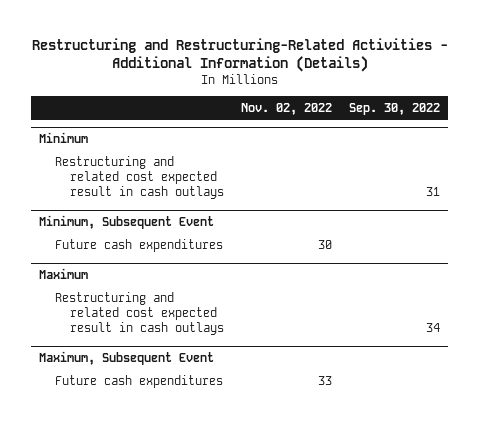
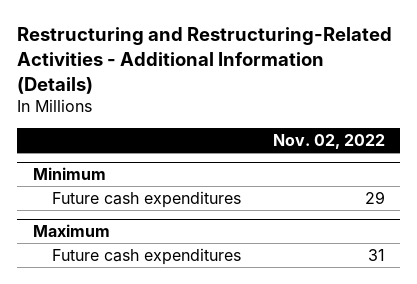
[348,103,440,116] Sep. 30, 2022 -> none
[54,155,224,199] Restructuring and related cost expected result in cash outlays -> none
[39,215,215,230] Minimum, Subsequent Event -> none
[54,238,223,252] Future cash expenditures -> none
none -> [52,190,242,208] Future cash expenditures
[54,291,224,335] Restructuring and related cost expected result in cash outlays -> none
[39,351,215,366] Maximum, Subsequent Event -> none
[54,374,223,388] Future cash expenditures -> none
none -> [52,247,242,265] Future cash expenditures

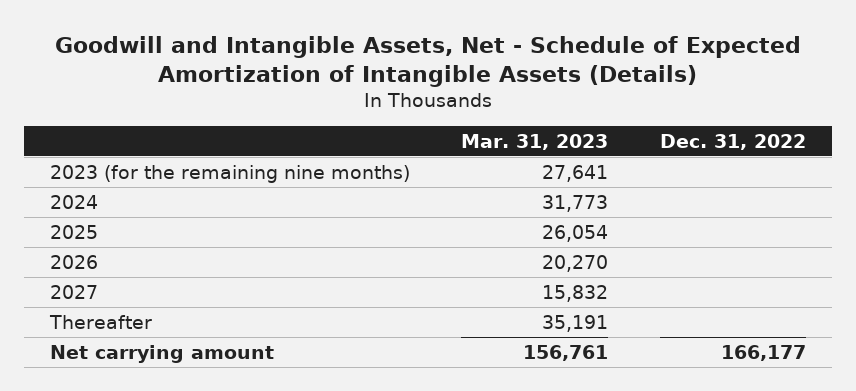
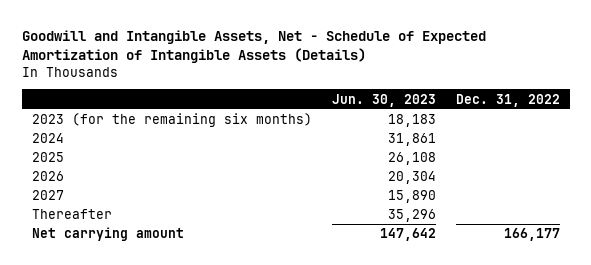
[461,133,609,150] Mar. 31, 2023 -> none
none -> [331,93,436,107] Jun. 30, 2023
[49,164,410,183] 2023 (for the remaining nine months) -> [31,113,312,128] 2023 (for the remaining six months)

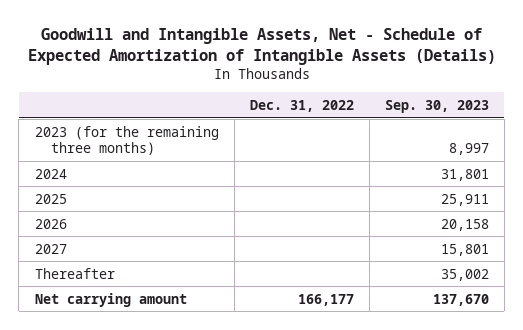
[331,93,436,107] Jun. 30, 2023 -> none
none -> [384,99,489,113] Sep. 30, 2023
[31,113,312,128] 2023 (for the remaining six months) -> [34,125,219,156] 2023 (for the remaining three months)

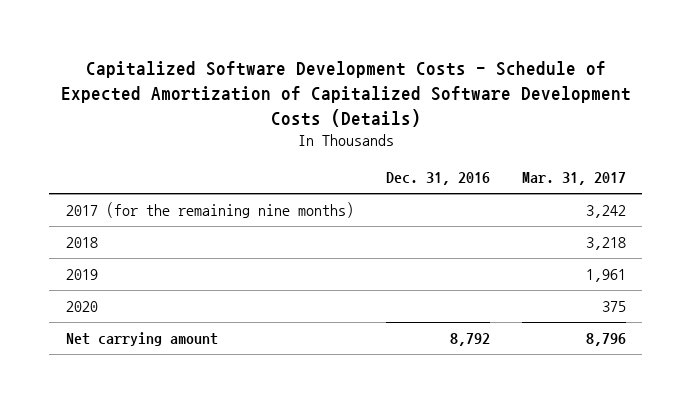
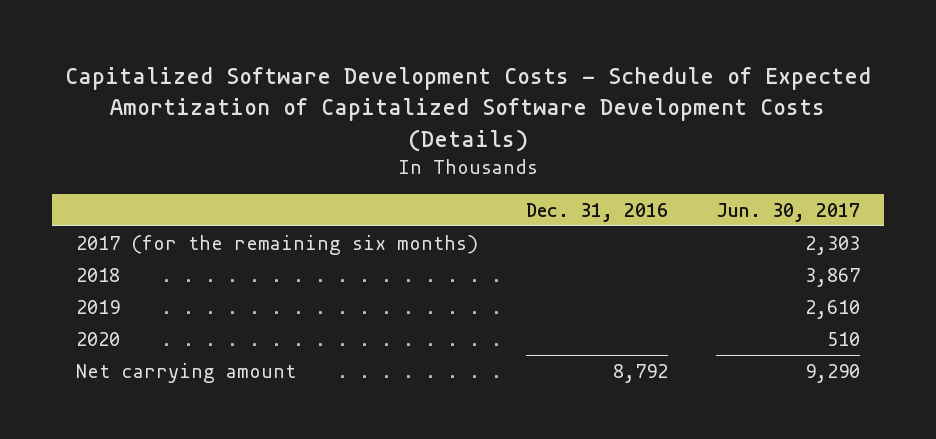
[521,172,626,186] Mar. 31, 2017 -> none
none -> [715,202,860,222] Jun. 30, 2017
[65,202,354,219] 2017 (for the remaining nine months) -> [76,234,479,255] 2017 (for the remaining six months)

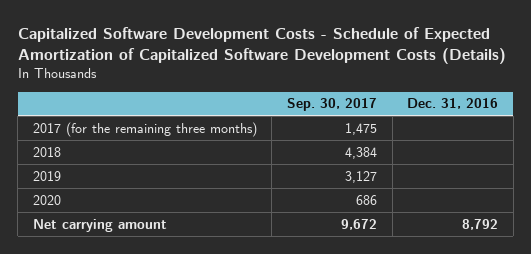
[715,202,860,222] Jun. 30, 2017 -> none
none -> [286,98,377,112] Sep. 30, 2017
[76,234,479,255] 2017 (for the remaining six months) -> [32,121,257,137] 2017 (for the remaining three months)

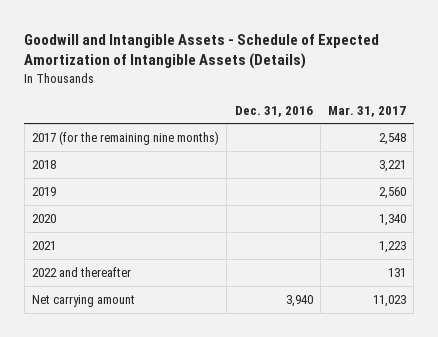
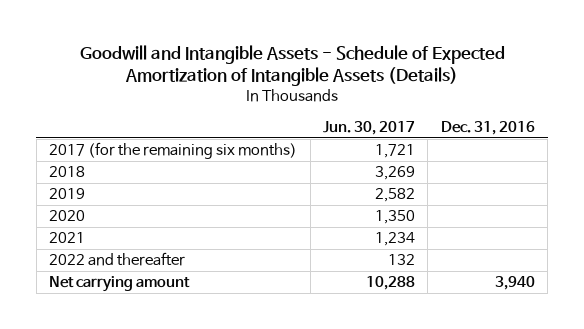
[327,105,406,117] Mar. 31, 2017 -> none
none -> [322,120,415,135] Jun. 30, 2017
[32,131,220,146] 2017 (for the remaining nine months) -> [49,142,298,160] 2017 (for the remaining six months)

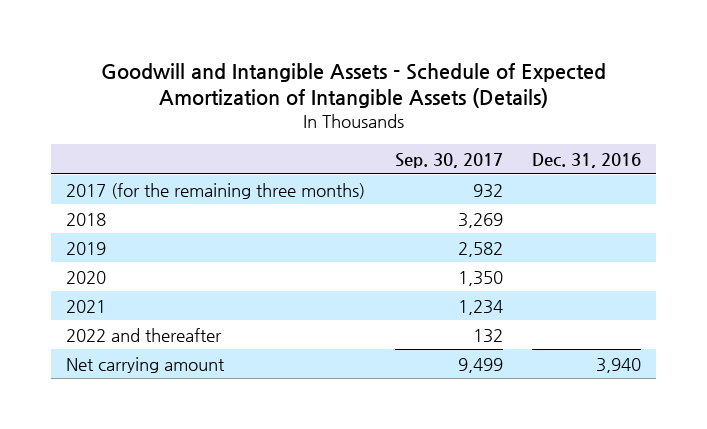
[322,120,415,135] Jun. 30, 2017 -> none
none -> [394,152,503,168] Sep. 30, 2017
[49,142,298,160] 2017 (for the remaining six months) -> [66,182,366,199] 2017 (for the remaining three months)

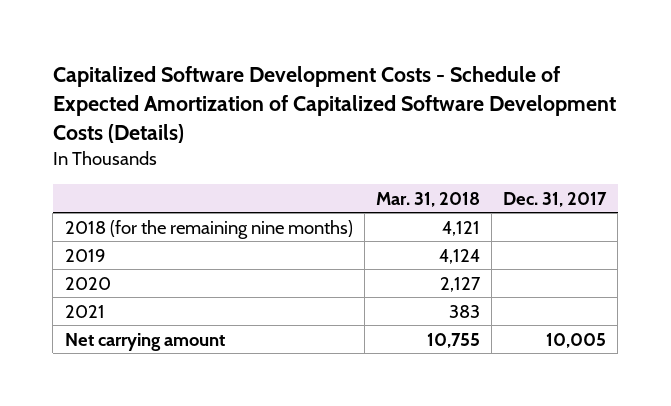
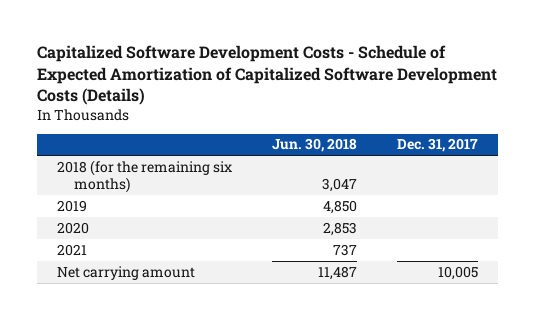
[375,191,480,207] Mar. 31, 2018 -> none
none -> [271,138,357,153] Jun. 30, 2018
[64,219,353,239] 2018 (for the remaining nine months) -> [56,159,232,193] 2018 (for the remaining six months)

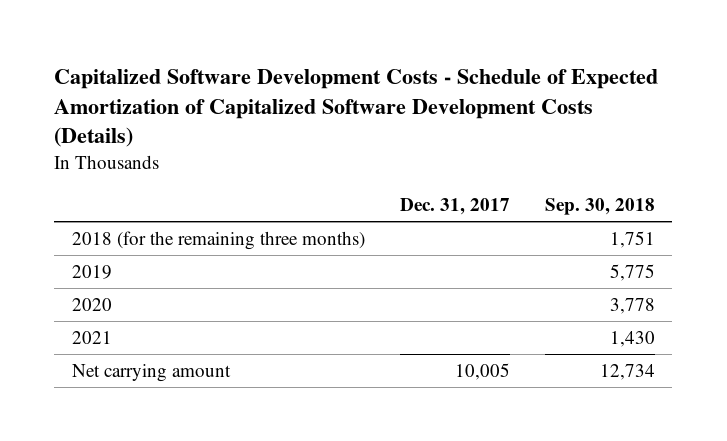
[271,138,357,153] Jun. 30, 2018 -> none
none -> [544,197,655,215] Sep. 30, 2018
[56,159,232,193] 2018 (for the remaining six months) -> [71,230,365,250] 2018 (for the remaining three months)

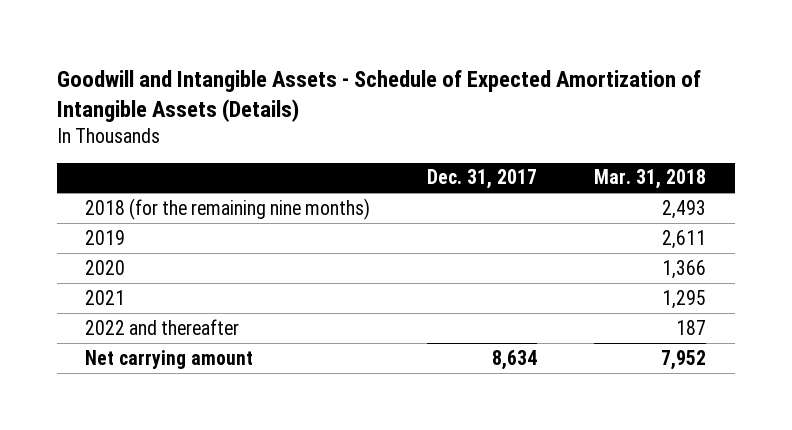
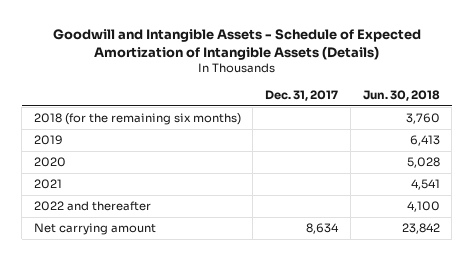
[594,169,707,190] Mar. 31, 2018 -> none
none -> [362,89,440,101] Jun. 30, 2018
[85,197,371,220] 2018 (for the remaining nine months) -> [33,113,241,126] 2018 (for the remaining six months)

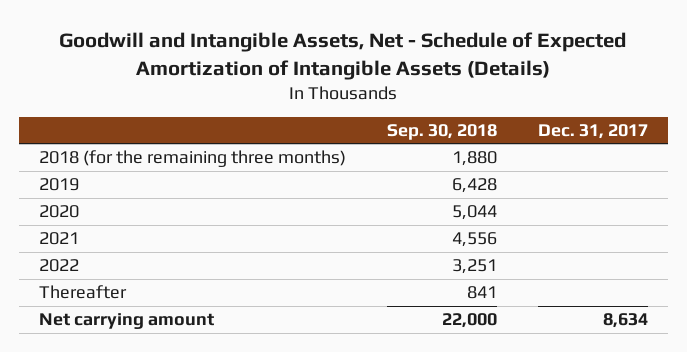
[52,29,421,61] Goodwill and Intangible Assets - Schedule of Expected Amortization of Intangible Assets (Details) -> [59,31,627,80] Goodwill and Intangible Assets, Net - Schedule of Expected Amortization of Intangible Assets (Details)
[362,89,440,101] Jun. 30, 2018 -> none
none -> [386,123,497,140] Sep. 30, 2018
[33,113,241,126] 2018 (for the remaining six months) -> [39,150,347,168] 2018 (for the remaining three months)
[33,201,151,212] 2022 and thereafter -> none
none -> [39,259,80,273] 2022
none -> [39,285,128,300] Thereafter

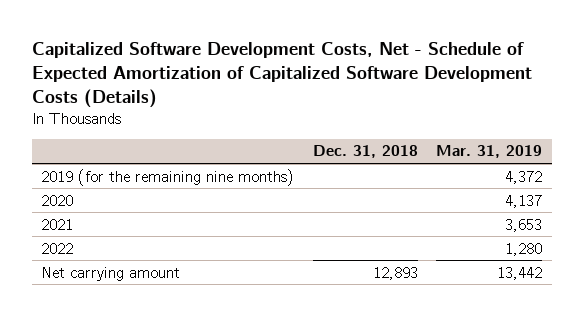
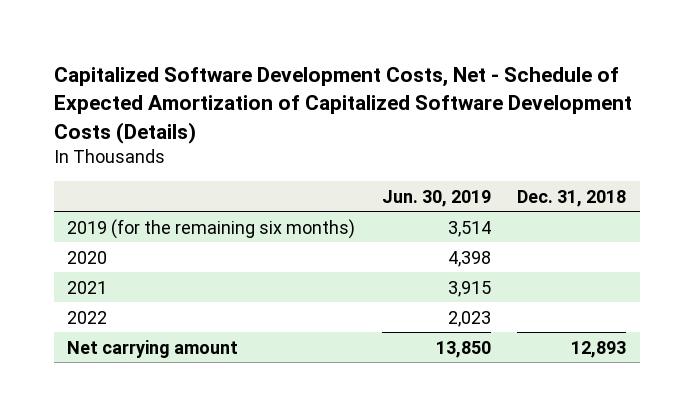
[436,145,543,159] Mar. 31, 2019 -> none
none -> [381,189,491,207] Jun. 30, 2019
[40,168,294,186] 2019 (for the remaining nine months) -> [67,218,356,239] 2019 (for the remaining six months)

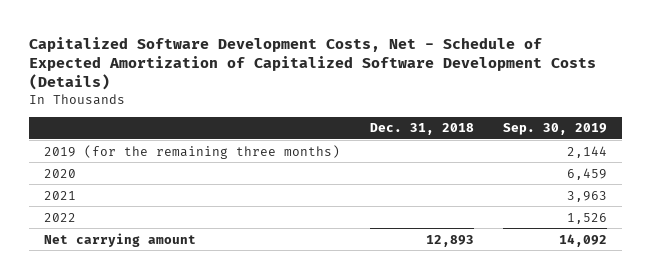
[381,189,491,207] Jun. 30, 2019 -> none
none -> [503,123,608,136] Sep. 30, 2019
[67,218,356,239] 2019 (for the remaining six months) -> [44,144,341,159] 2019 (for the remaining three months)

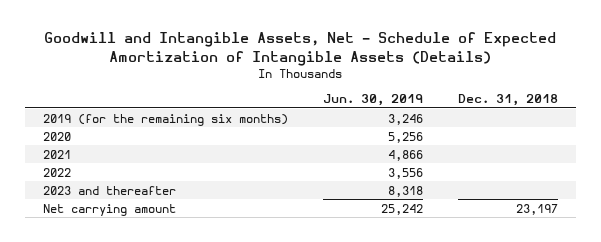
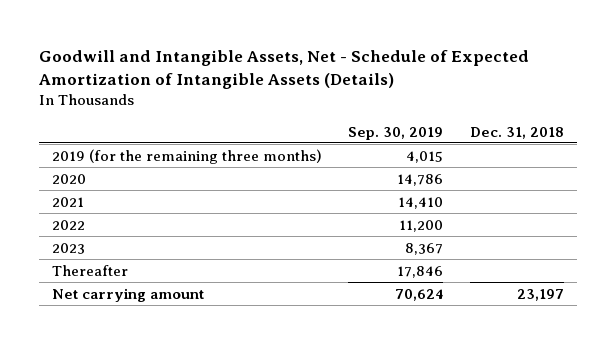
[322,94,423,107] Jun. 30, 2019 -> none
none -> [348,126,444,140] Sep. 30, 2019
[42,113,288,126] 2019 (for the remaining six months) -> [51,148,322,164] 2019 (for the remaining three months)
[42,185,176,195] 2023 and thereafter -> none
none -> [51,242,85,254] 2023
none -> [51,264,128,276] Thereafter

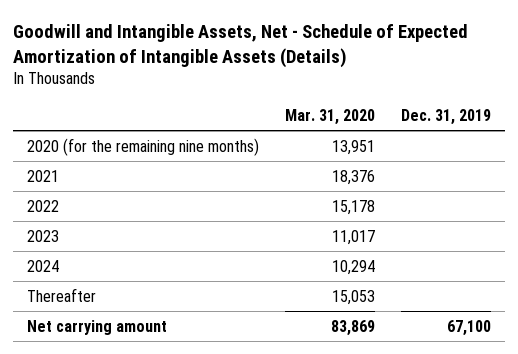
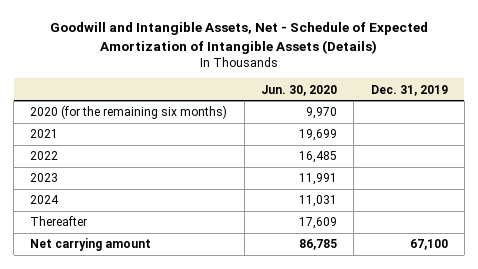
[285,108,376,125] Mar. 31, 2020 -> none
none -> [261,84,338,96] Jun. 30, 2020
[26,137,259,156] 2020 (for the remaining nine months) -> [30,105,228,120] 2020 (for the remaining six months)

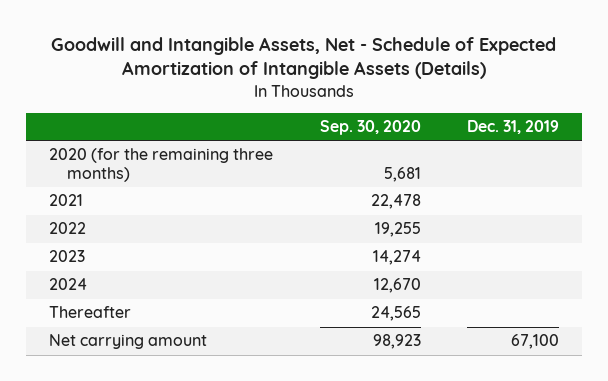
[261,84,338,96] Jun. 30, 2020 -> none
none -> [319,119,421,135] Sep. 30, 2020
[30,105,228,120] 2020 (for the remaining six months) -> [49,148,274,182] 2020 (for the remaining three months)

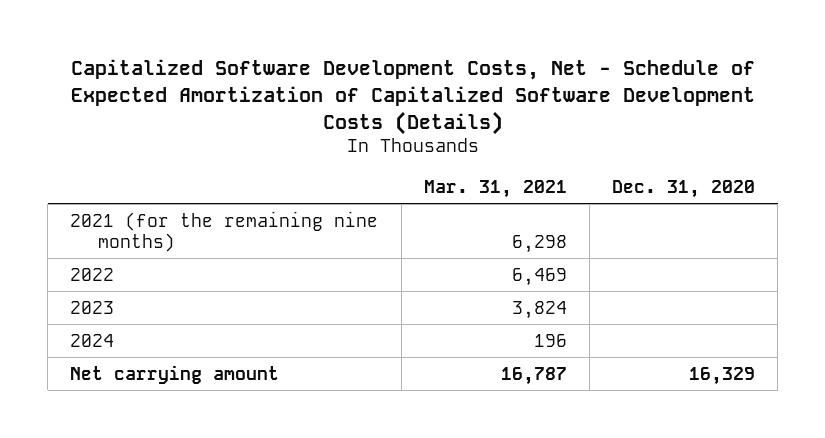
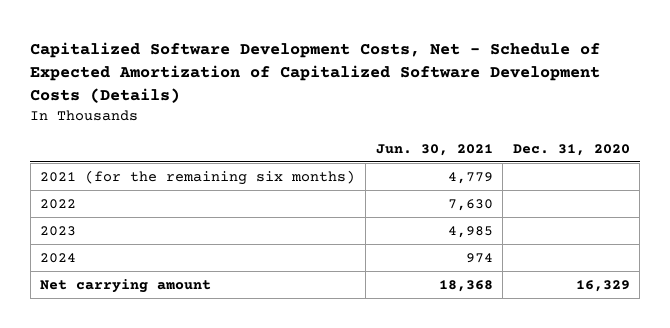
[423,179,567,198] Mar. 31, 2021 -> none
none -> [375,143,493,156] Jun. 30, 2021
[70,210,379,252] 2021 (for the remaining nine months) -> [40,169,356,185] 2021 (for the remaining six months)

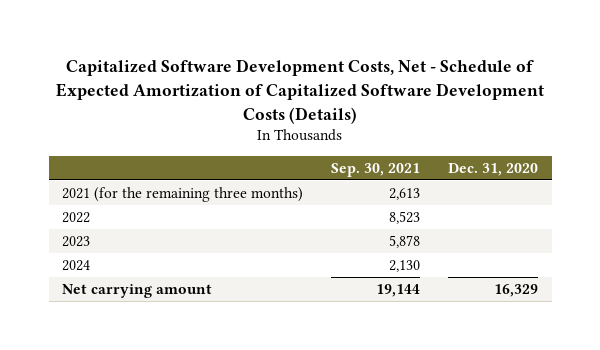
[375,143,493,156] Jun. 30, 2021 -> none
none -> [331,162,421,177] Sep. 30, 2021
[40,169,356,185] 2021 (for the remaining six months) -> [62,187,304,203] 2021 (for the remaining three months)

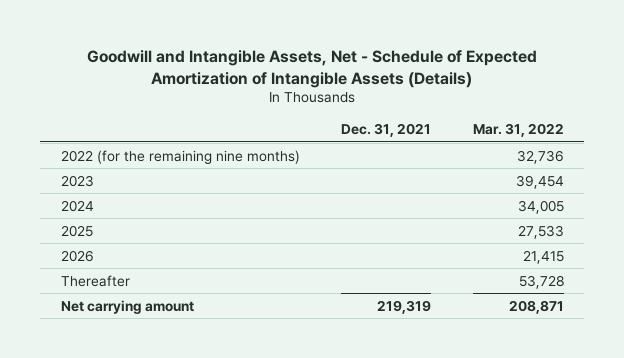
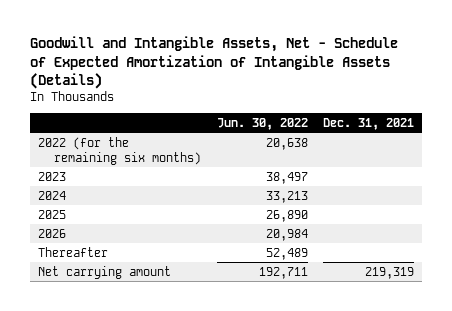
[472,122,564,137] Mar. 31, 2022 -> none
none -> [216,117,308,130] Jun. 30, 2022
[60,149,300,164] 2022 (for the remaining nine months) -> [37,136,202,165] 2022 (for the remaining six months)

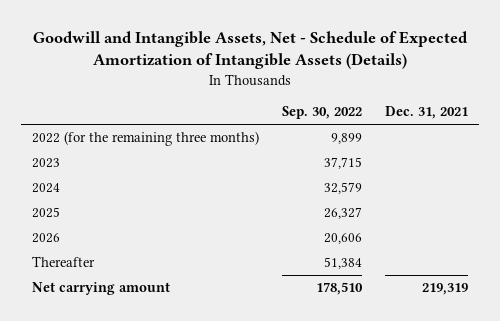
[216,117,308,130] Jun. 30, 2022 -> none
none -> [282,106,363,120] Sep. 30, 2022
[37,136,202,165] 2022 (for the remaining six months) -> [32,131,260,147] 2022 (for the remaining three months)

